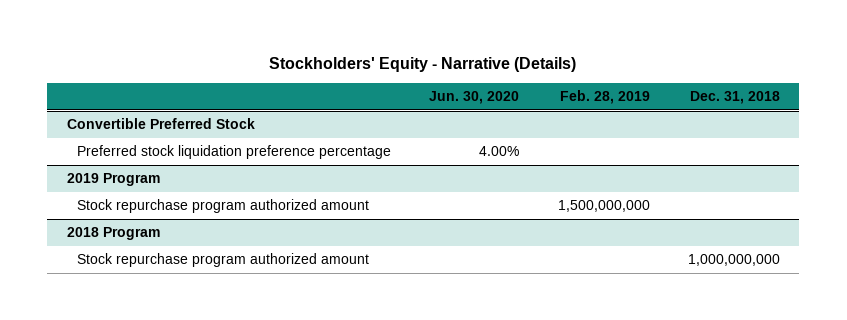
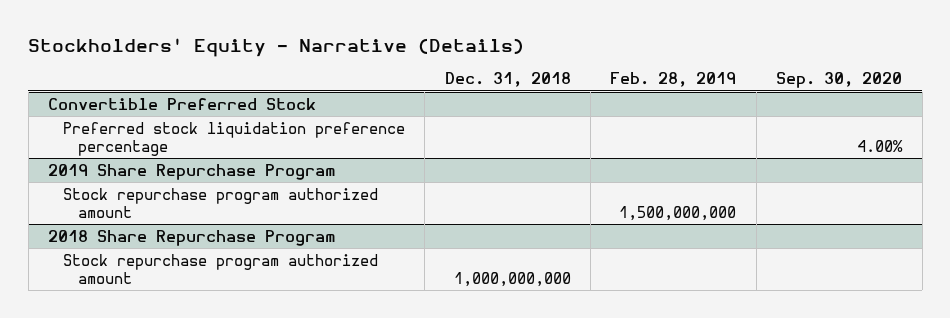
[429,91,520,105] Jun. 30, 2020 -> none
none -> [776,72,903,89] Sep. 30, 2020
[66,173,160,187] 2019 Program -> [47,163,336,180] 2019 Share Repurchase Program
[66,227,160,241] 2018 Program -> [47,229,336,246] 2018 Share Repurchase Program

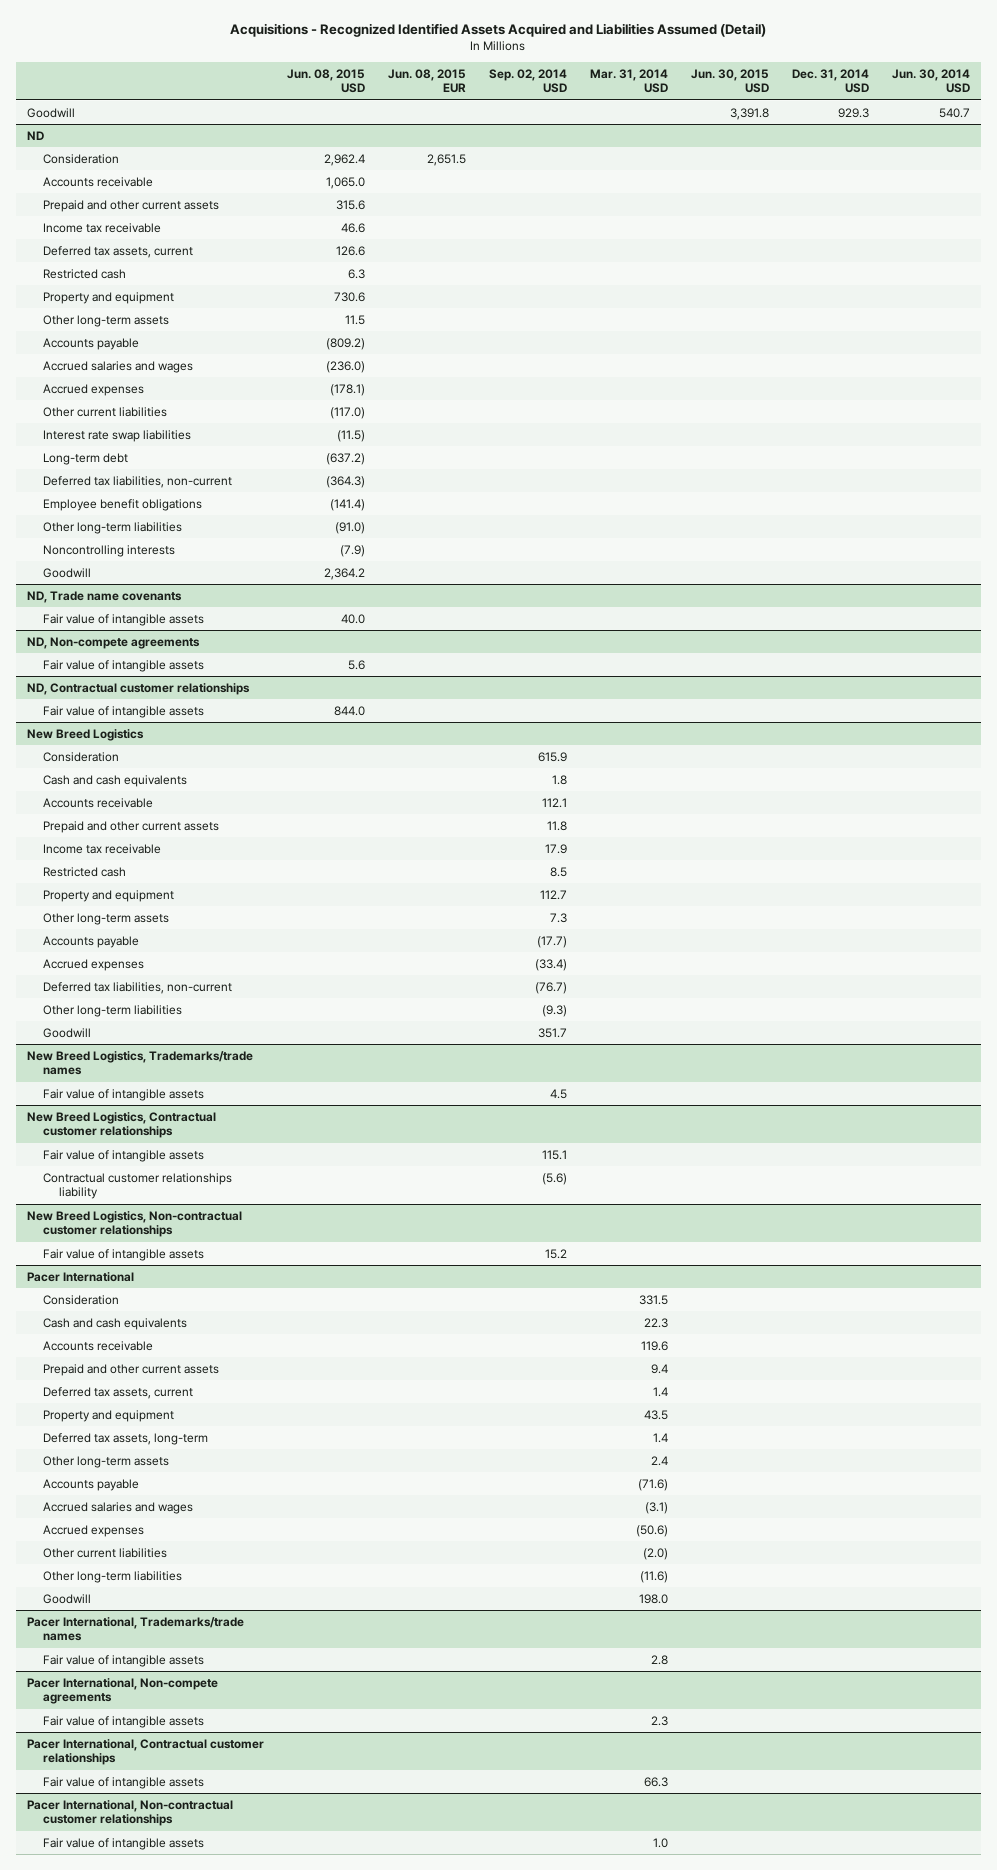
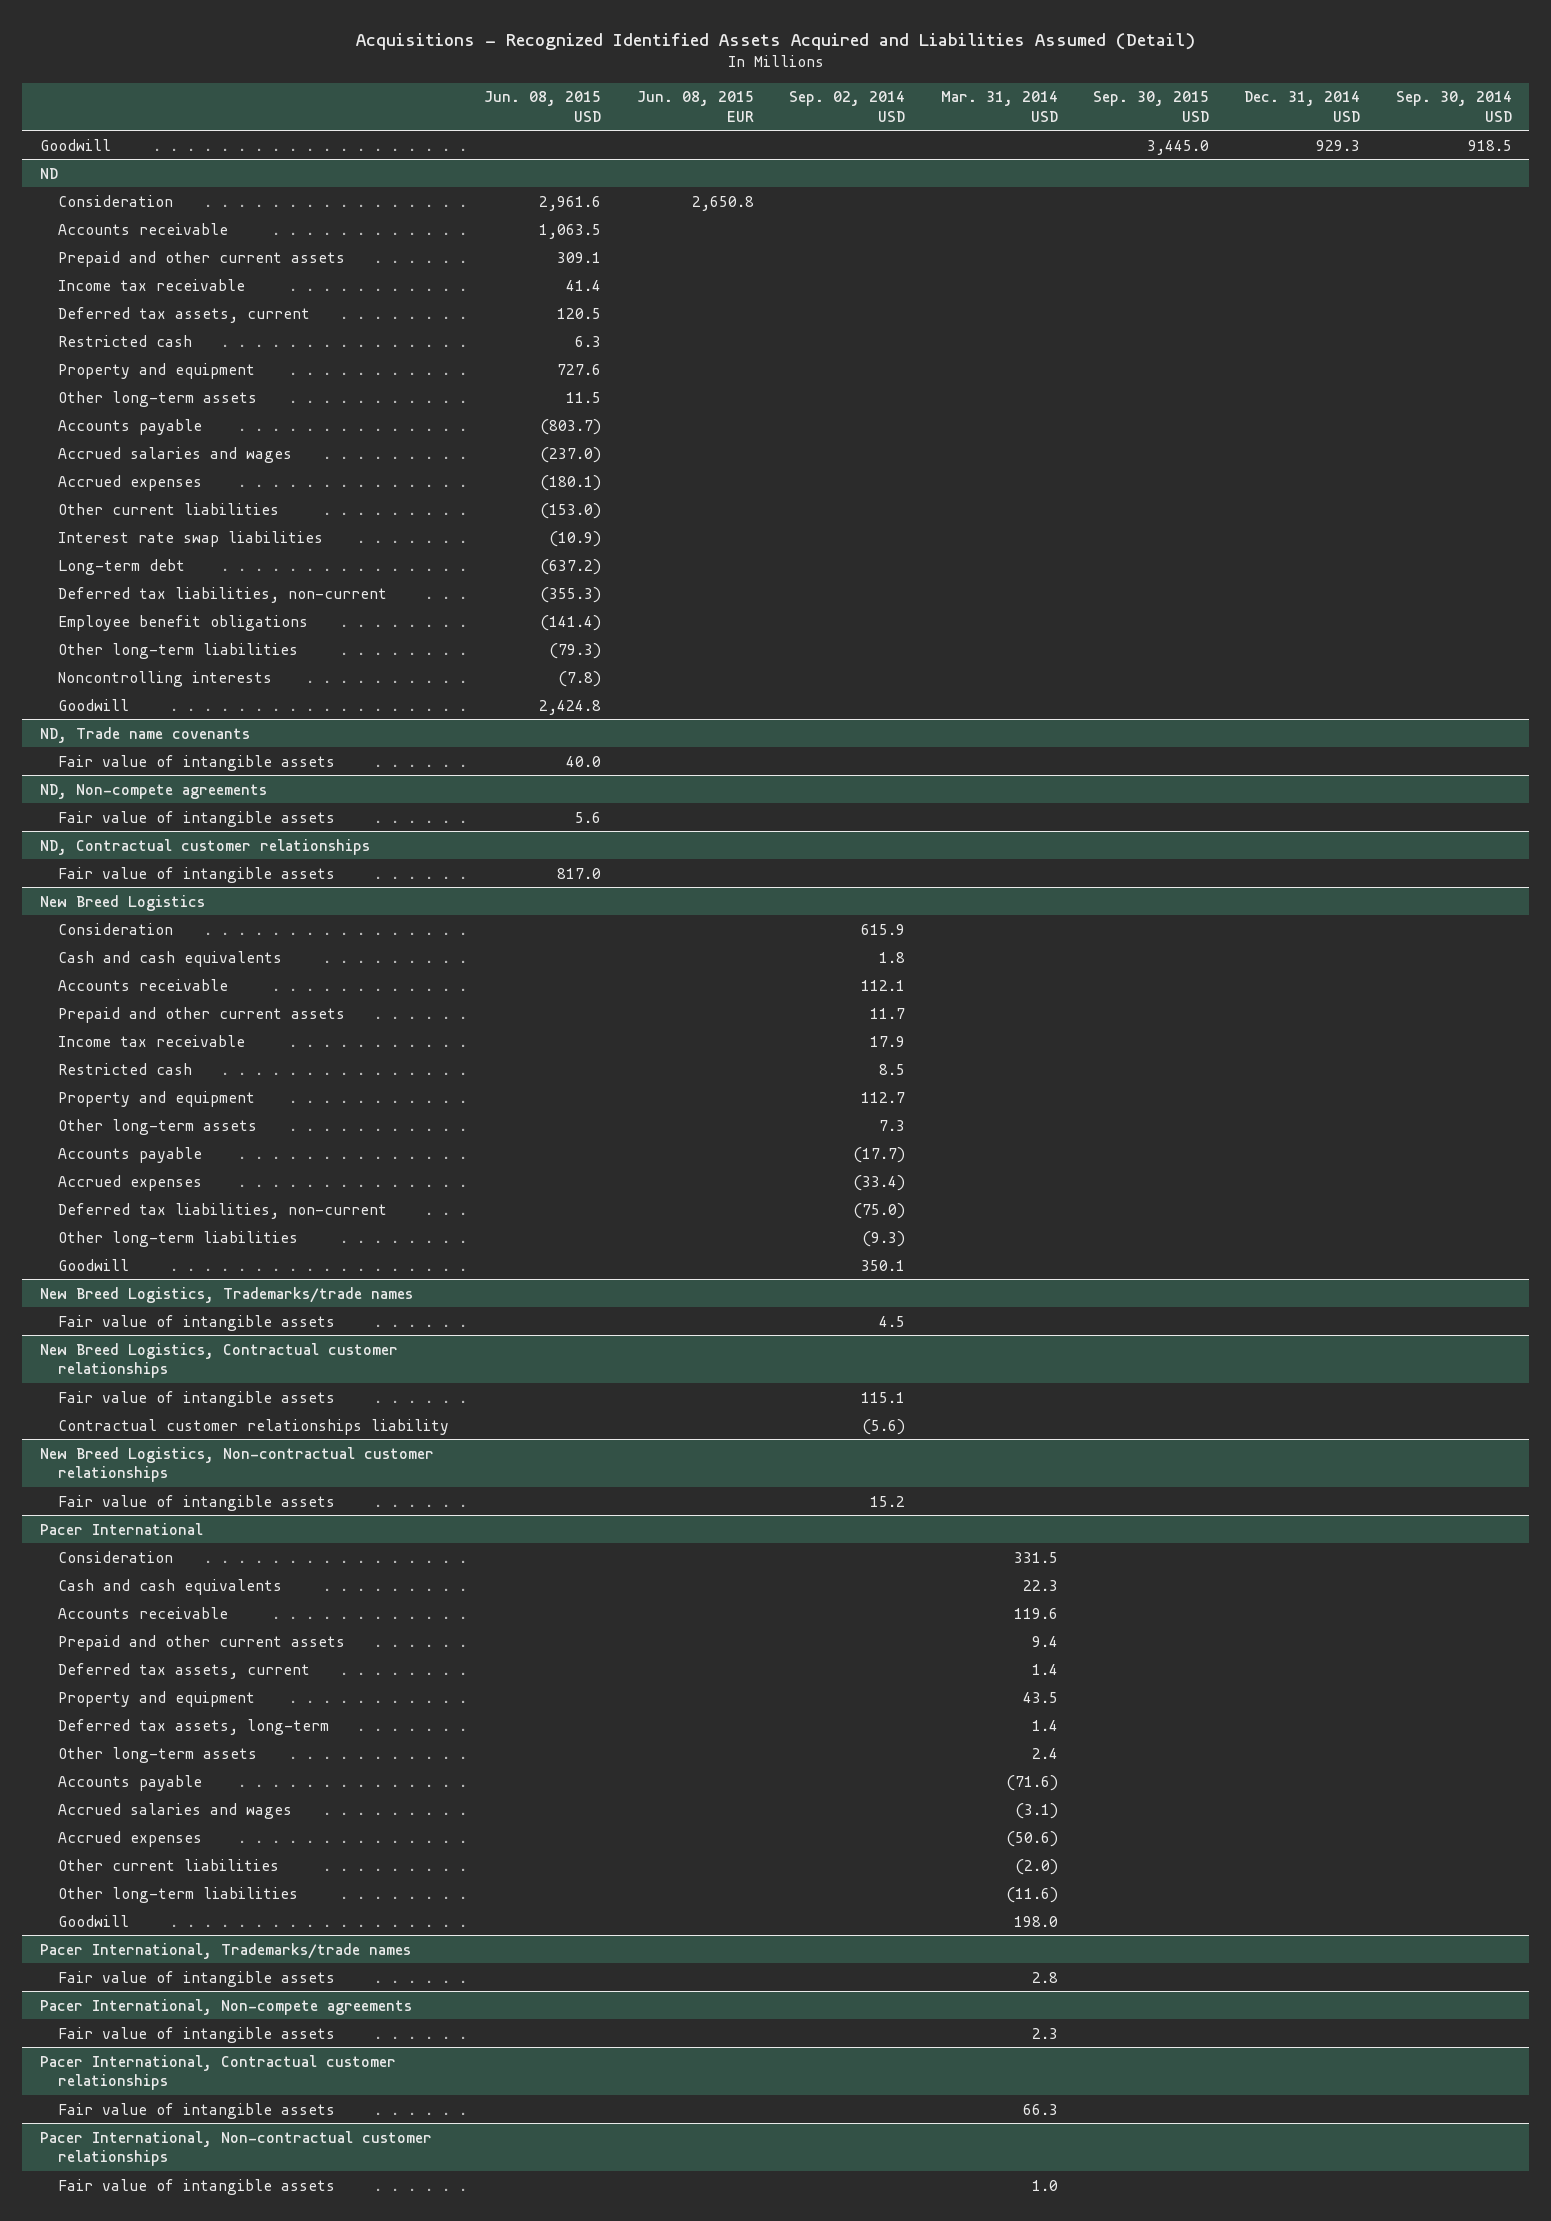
[690,68,769,94] Jun. 30, 2015 USD -> none
[891,68,970,94] Jun. 30, 2014 USD -> none
none -> [1092,91,1209,122] Sep. 30, 2015 USD
none -> [1395,91,1512,122] Sep. 30, 2014 USD
[324,153,366,166] 2,962.4 -> [539,195,602,211] 2,961.6
[427,153,467,166] 2,651.5 -> [691,195,754,211] 2,650.8
[326,176,366,189] 1,065.0 -> [539,223,602,239] 1,063.5
[336,199,366,210] 315.6 -> [557,251,602,263] 309.1
[341,222,366,233] 46.6 -> [566,279,602,291] 41.4
[336,245,366,256] 126.6 -> [557,307,602,319] 120.5
[334,291,366,302] 730.6 -> [557,363,602,375] 727.6
[326,337,366,350] (809.2) -> [540,418,602,435] (803.7)
[326,360,366,373] (236.0) -> [540,446,602,463] (237.0)
[330,383,366,396] (178.1) -> [540,474,602,491] (180.1)
[330,406,366,419] (117.0) -> [540,502,602,519] (153.0)
[337,429,366,442] (11.5) -> [549,530,602,547] (10.9)
[326,475,366,488] (364.3) -> [540,586,602,603] (355.3)
[335,521,366,534] (91.0) -> [549,642,602,659] (79.3)
[340,544,366,557] (7.9) -> [558,670,602,687] (7.8)
[324,567,366,580] 2,364.2 -> [539,699,602,715] 2,424.8
[334,705,366,716] 844.0 -> [557,867,602,879] 817.0
[546,820,567,831] 11.8 -> [870,1007,906,1019] 11.7
[534,981,567,994] (76.7) -> [853,1202,906,1219] (75.0)
[537,1027,567,1038] 351.7 -> [861,1259,906,1271] 350.1

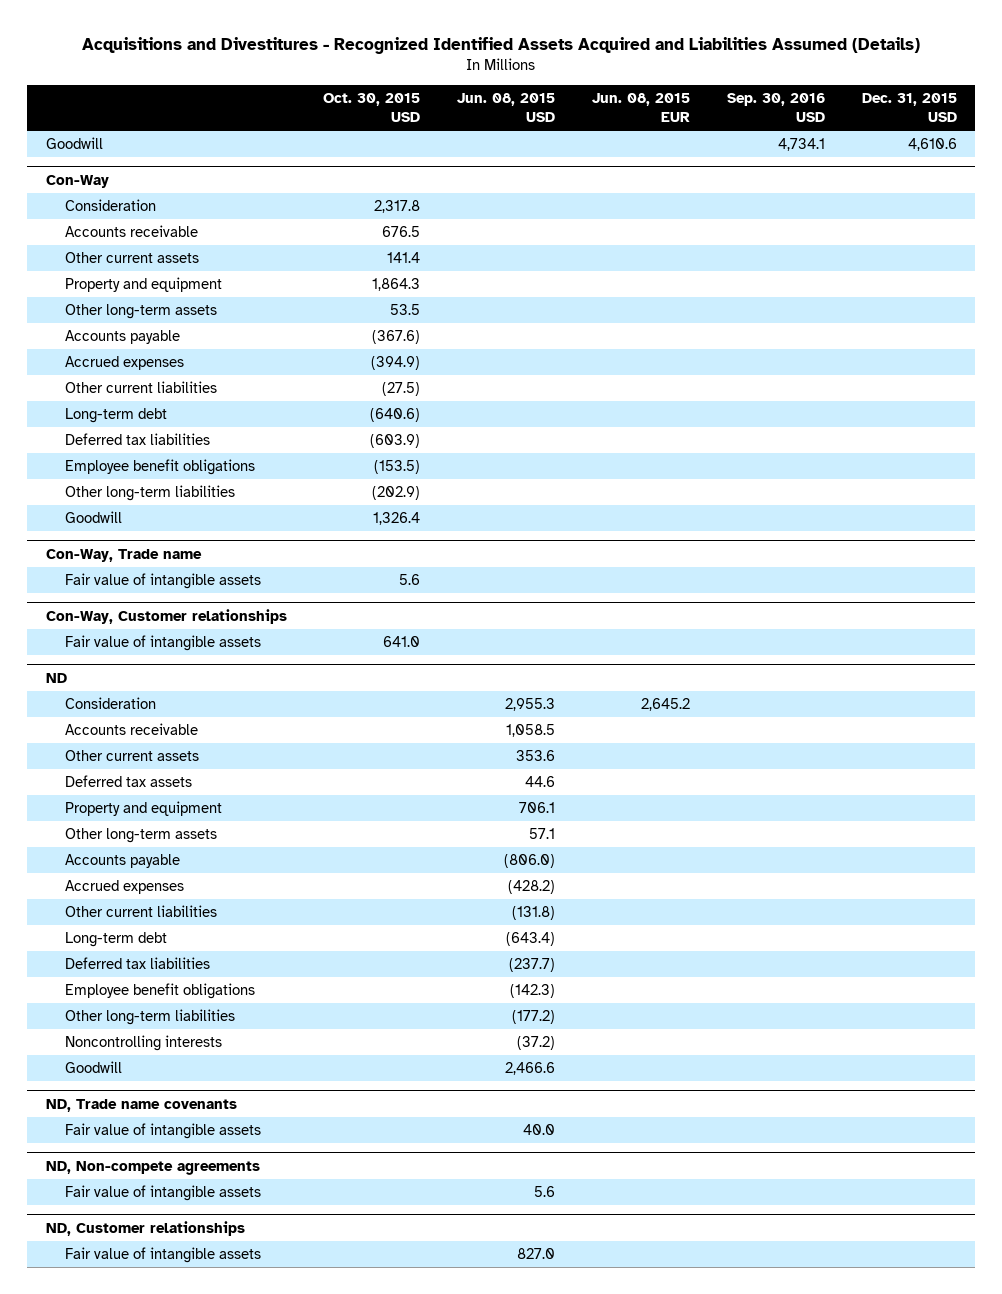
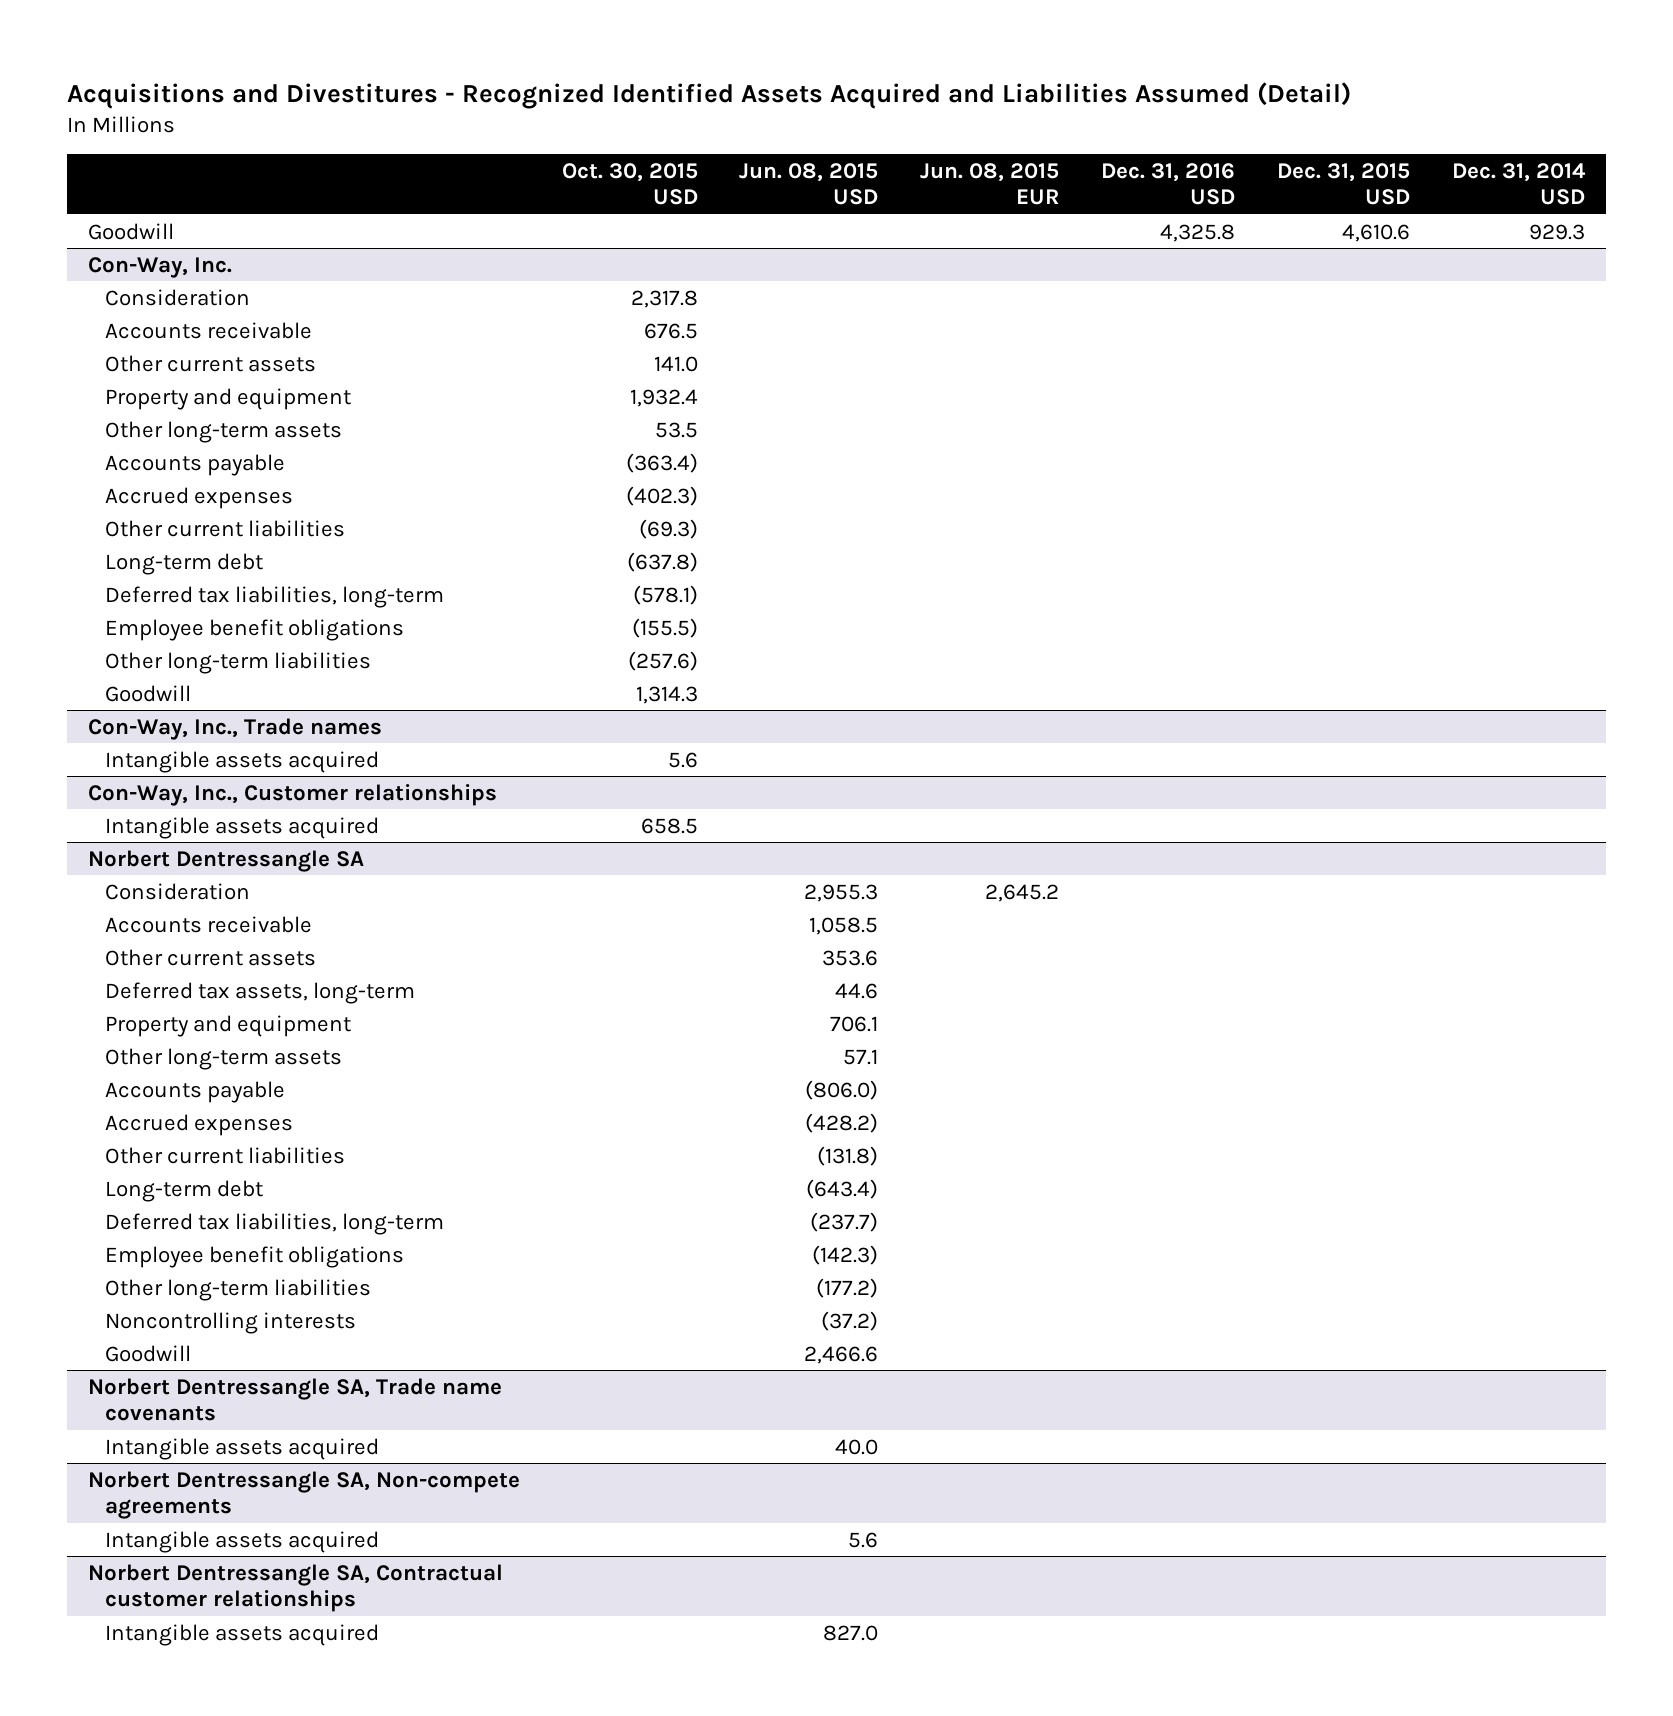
[82,37,921,55] Acquisitions and Divestitures - Recognized Identified Assets Acquired and Liabilities Assumed (Details) -> [66,81,1351,109] Acquisitions and Divestitures - Recognized Identified Assets Acquired and Liabilities Assumed (Detail)
[726,93,825,122] Sep. 30, 2016 USD -> none
none -> [1101,163,1236,206] Dec. 31, 2016 USD
none -> [1452,163,1587,206] Dec. 31, 2014 USD
[45,174,109,188] Con-Way -> [87,256,232,278] Con-Way, Inc.
[387,252,421,264] 141.4 -> [653,355,698,372] 141.0
[372,278,421,292] 1,864.3 -> [629,388,698,407] 1,932.4
[372,330,421,345] (367.6) -> [625,452,698,473] (363.4)
[371,356,421,371] (394.9) -> [625,485,698,506] (402.3)
[382,382,421,397] (27.5) -> [638,518,698,539] (69.3)
[370,408,421,423] (640.6) -> [626,551,698,572] (637.8)
[65,433,211,446] Deferred tax liabilities -> [104,585,444,608] Deferred tax liabilities, long-term
[370,434,421,449] (603.9) -> [632,584,698,605] (578.1)
[374,460,421,475] (153.5) -> [631,617,698,638] (155.5)
[372,486,421,501] (202.9) -> [627,650,698,671] (257.6)
[373,512,421,526] 1,326.4 -> [635,685,698,704] 1,314.3
[45,548,202,562] Con-Way, Trade name -> [87,717,382,740] Con-Way, Inc., Trade names
[65,573,262,590] Fair value of intangible assets -> [104,750,379,773] Intangible assets acquired
[45,608,287,624] Con-Way, Customer relationships -> [87,783,497,806] Con-Way, Inc., Customer relationships
[65,635,262,652] Fair value of intangible assets -> [104,816,379,839] Intangible assets acquired
[383,636,421,648] 641.0 -> [640,817,698,834] 658.5
[45,672,67,683] ND -> [87,849,364,872] Norbert Dentressangle SA
[65,775,193,788] Deferred tax assets -> [104,981,415,1004] Deferred tax assets, long-term
[65,957,211,970] Deferred tax liabilities -> [104,1212,444,1235] Deferred tax liabilities, long-term
[45,1098,237,1112] ND, Trade name covenants -> none
[65,1123,262,1140] Fair value of intangible assets -> none
[45,1160,260,1175] ND, Non-compete agreements -> none
[65,1185,262,1202] Fair value of intangible assets -> none
[45,1220,245,1236] ND, Customer relationships -> none
[65,1247,262,1264] Fair value of intangible assets -> none
none -> [87,1377,502,1422] Norbert Dentressangle SA, Trade name covenants
none -> [104,1437,379,1460] Intangible assets acquired
none -> [87,1470,520,1520] Norbert Dentressangle SA, Non-compete agreements
none -> [104,1530,379,1553] Intangible assets acquired
none -> [87,1563,503,1613] Norbert Dentressangle SA, Contractual customer relationships
none -> [104,1623,379,1646] Intangible assets acquired

